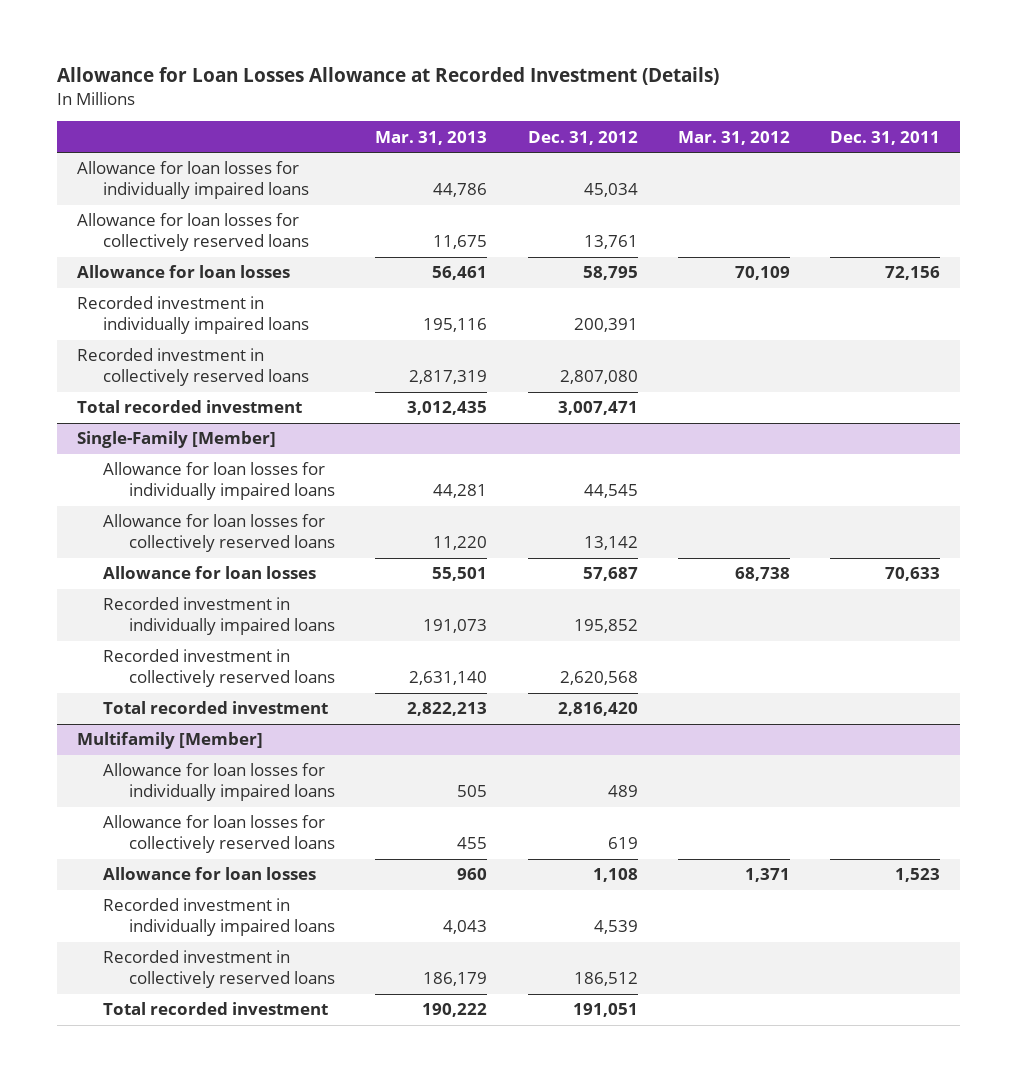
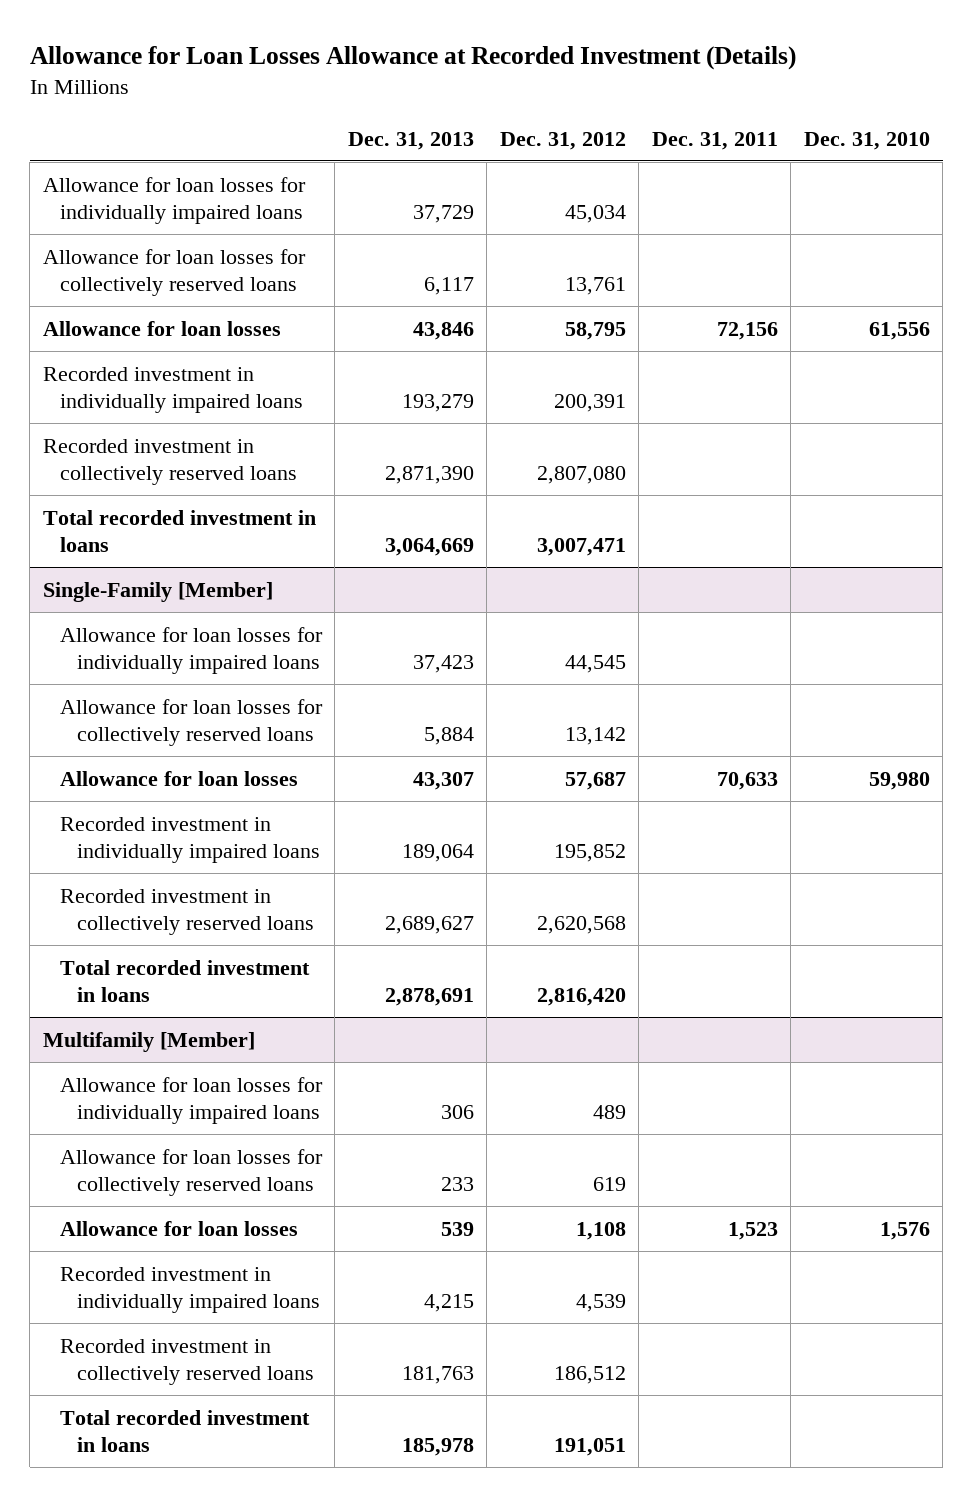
[375,130,488,145] Mar. 31, 2013 -> none
[677,130,790,145] Mar. 31, 2012 -> none
none -> [347,131,474,150] Dec. 31, 2013
none -> [803,131,930,150] Dec. 31, 2010
[76,400,302,414] Total recorded investment -> [42,509,316,552] Total recorded investment in loans
[103,701,329,715] Total recorded investment -> [59,959,310,1002] Total recorded investment in loans
[103,1002,329,1016] Total recorded investment -> [59,1409,310,1452] Total recorded investment in loans

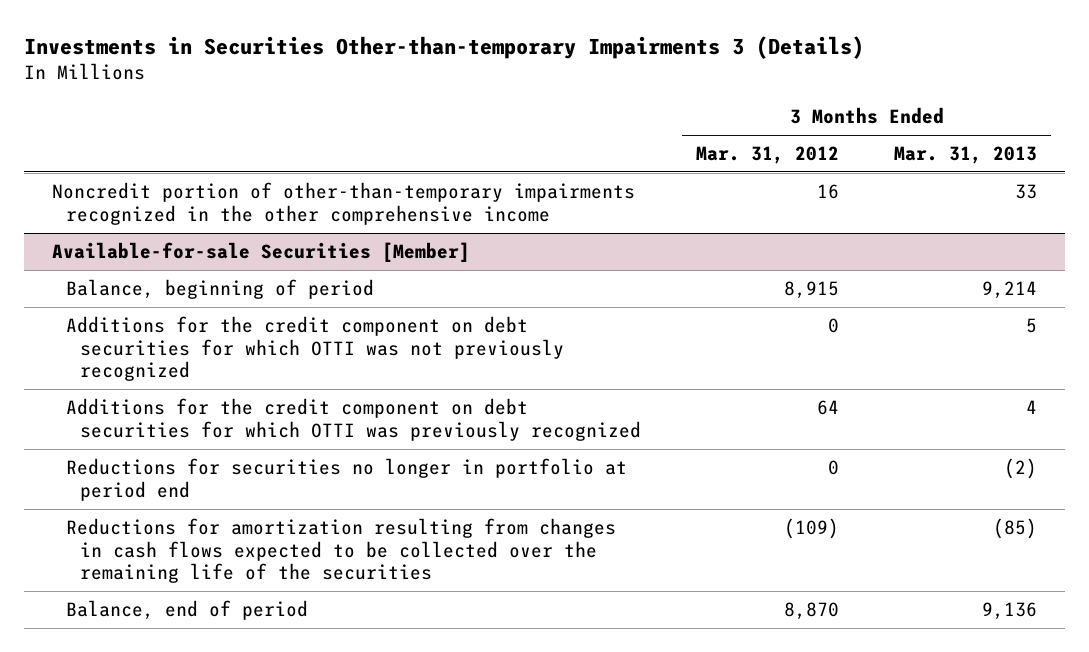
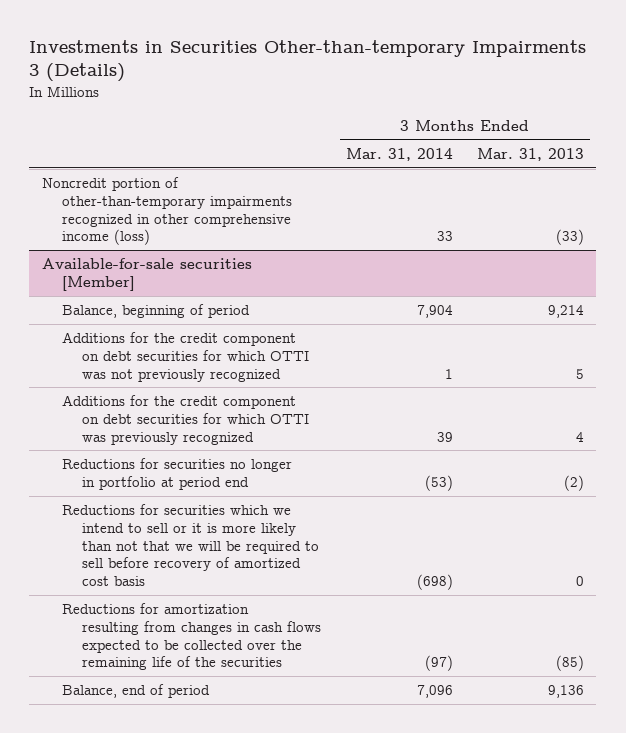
[695,146,839,165] Mar. 31, 2012 -> none
none -> [345,147,453,161] Mar. 31, 2014
[52,182,636,225] Noncredit portion of other-than-temporary impairments recognized in the other comprehensive income -> [41,177,293,246] Noncredit portion of other-than-temporary impairments recognized in other comprehensive income (loss)
[1015,184,1038,200] 33 -> [556,229,585,246] (33)
[52,242,471,263] Available-for-sale Securities [Member] -> [41,258,252,291] Available-for-sale securities [Member]
none -> [62,504,320,587] Reductions for securities which we intend to sell or it is more likely than not that we will be required to sell before recovery of amortized cost basis

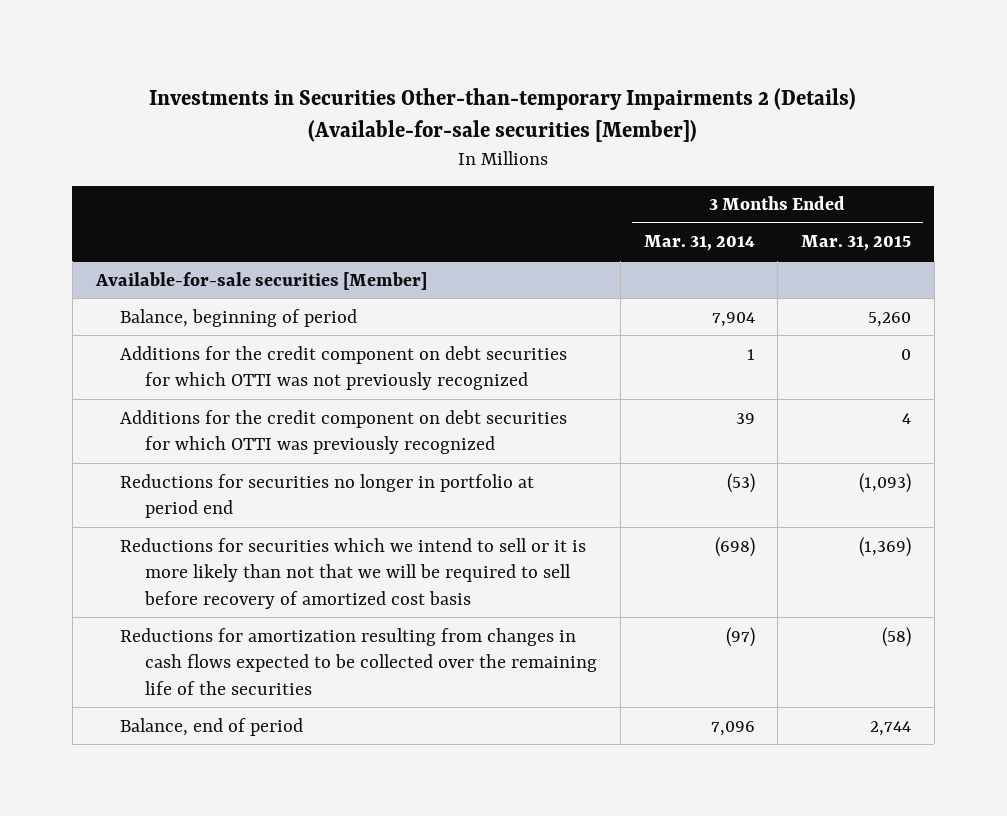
[29,39,587,83] Investments in Securities Other-than-temporary Impairments 3 (Details) -> [149,87,857,142] Investments in Securities Other-than-temporary Impairments 2 (Details) (Available-for-sale securities [Member])
[477,147,585,161] Mar. 31, 2013 -> none
none -> [801,235,912,252] Mar. 31, 2015
[41,177,293,246] Noncredit portion of other-than-temporary impairments recognized in other comprehensive income (loss) -> none

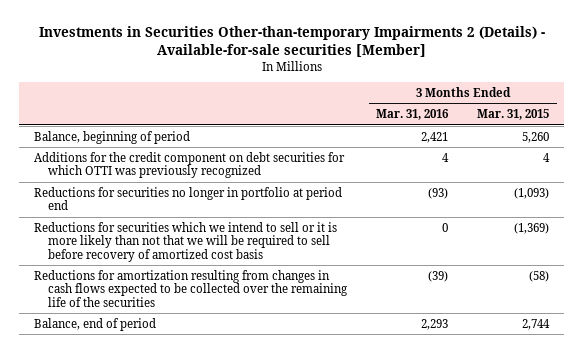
[149,87,857,142] Investments in Securities Other-than-temporary Impairments 2 (Details) (Available-for-sale securities [Member]) -> [38,26,545,58] Investments in Securities Other-than-temporary Impairments 2 (Details) - Available-for-sale securities [Member]
[643,235,755,252] Mar. 31, 2014 -> none
none -> [375,109,449,121] Mar. 31, 2016
[94,271,427,290] Available-for-sale securities [Member] -> none
[120,345,568,391] Additions for the credit component on debt securities for which OTTI was not previously recognized -> none

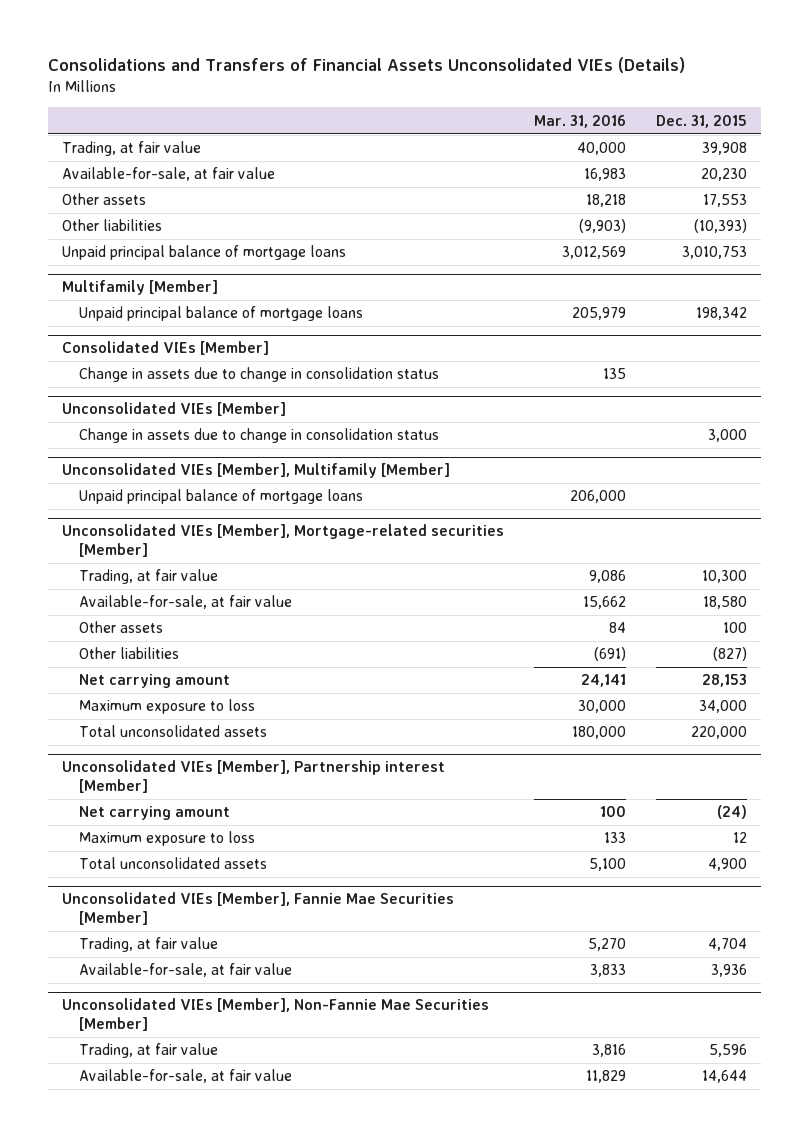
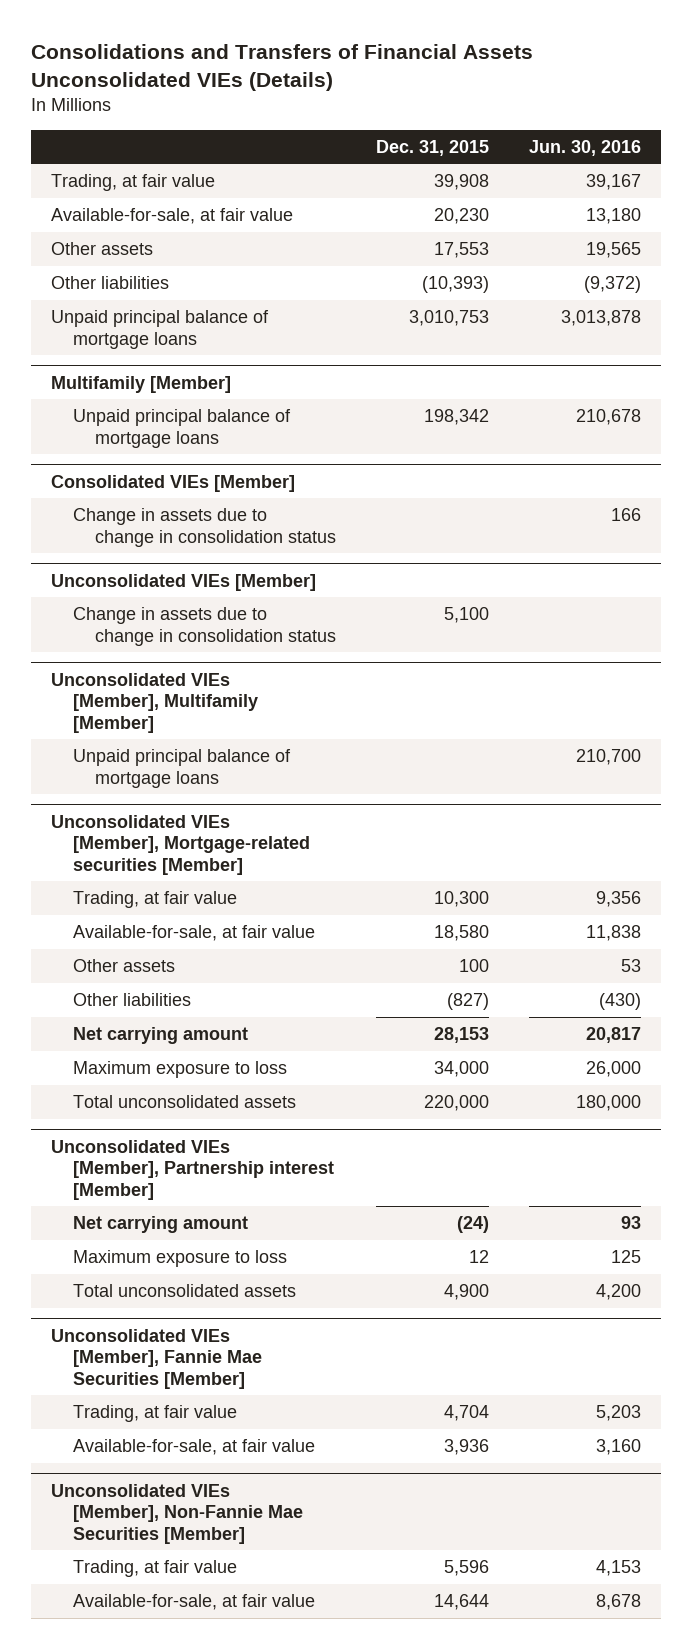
[534,114,627,128] Mar. 31, 2016 -> none
none -> [528,139,641,156] Jun. 30, 2016
[707,429,747,443] 3,000 -> [443,607,489,624] 5,100

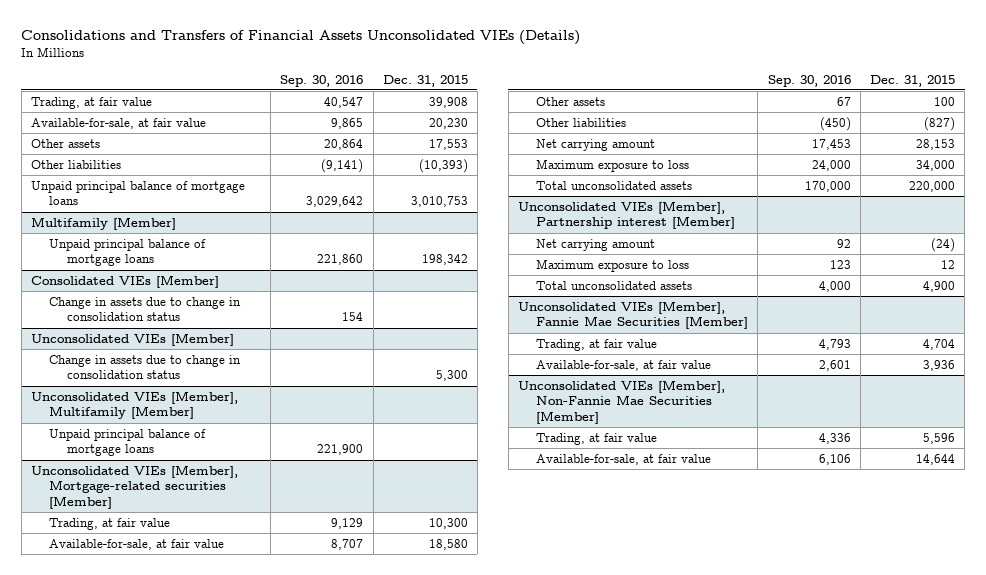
[528,139,641,156] Jun. 30, 2016 -> none
none -> [280,74,364,87] Sep. 30, 2016
[443,607,489,624] 5,100 -> [435,370,468,382] 5,300

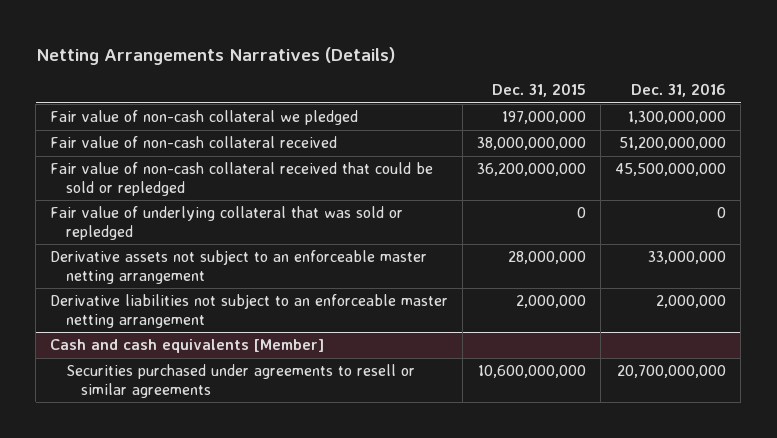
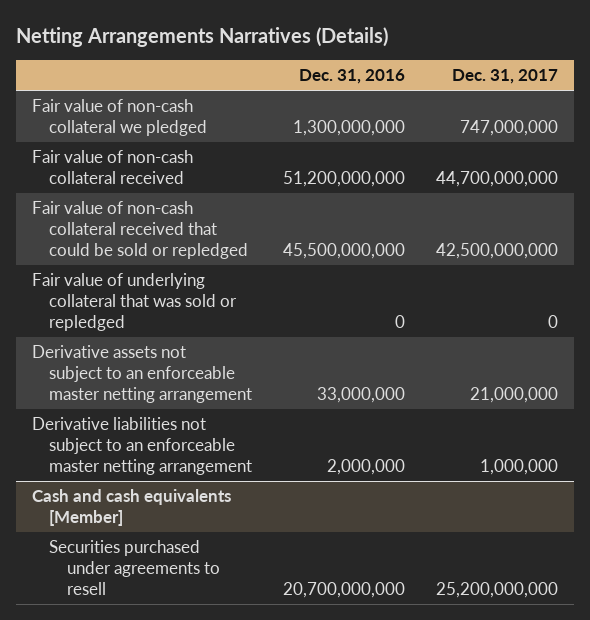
[492,83,587,98] Dec. 31, 2015 -> none
none -> [452,69,559,85] Dec. 31, 2017
[65,364,415,398] Securities purchased under agreements to resell or similar agreements -> [49,540,220,595] Securities purchased under agreements to resell

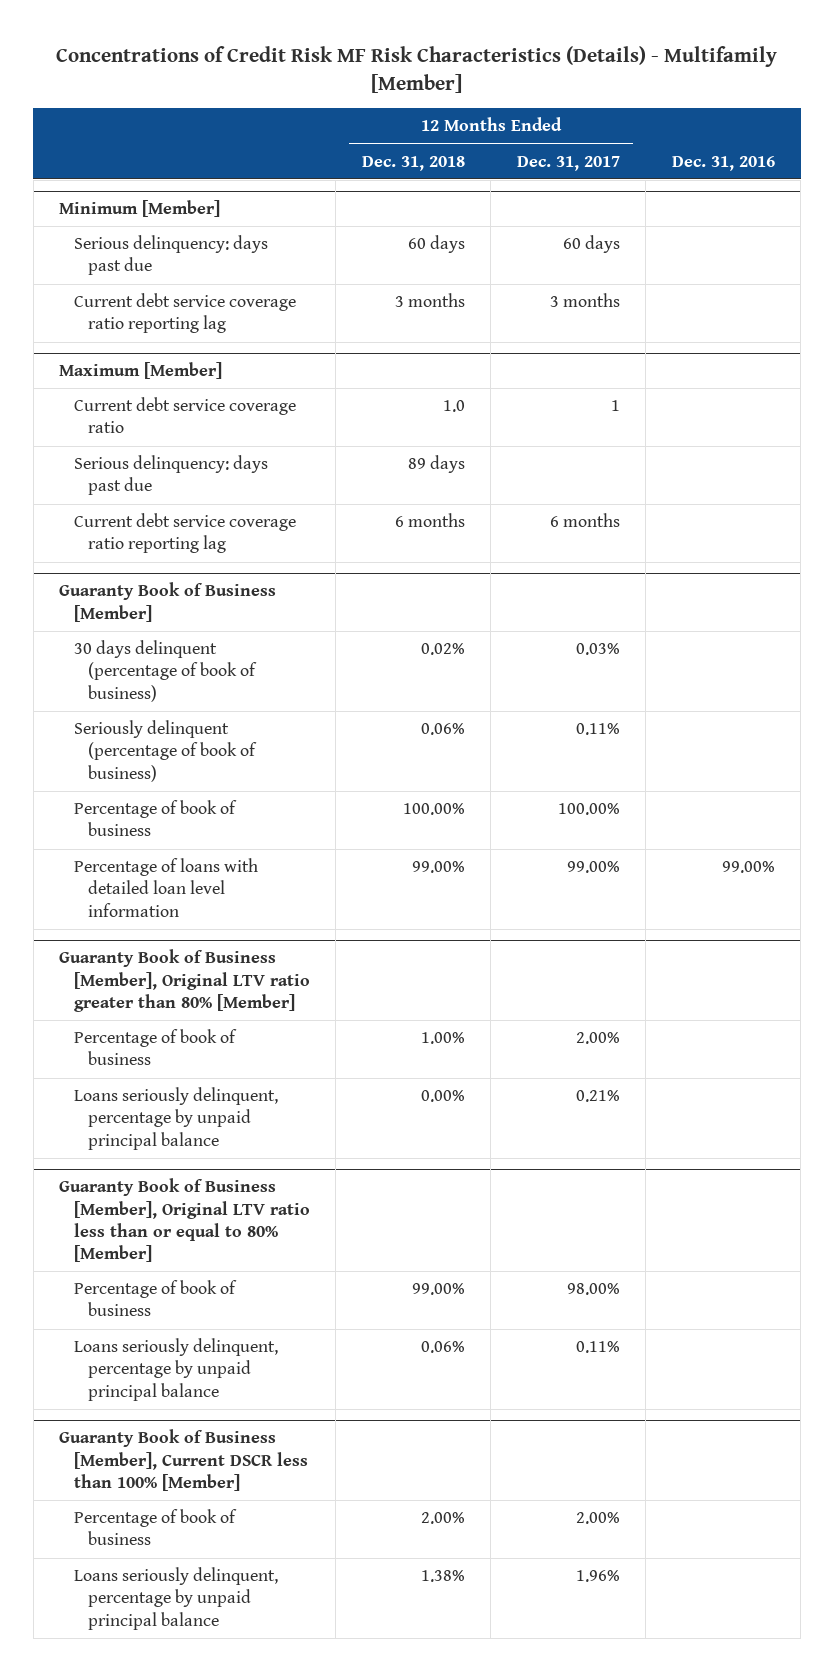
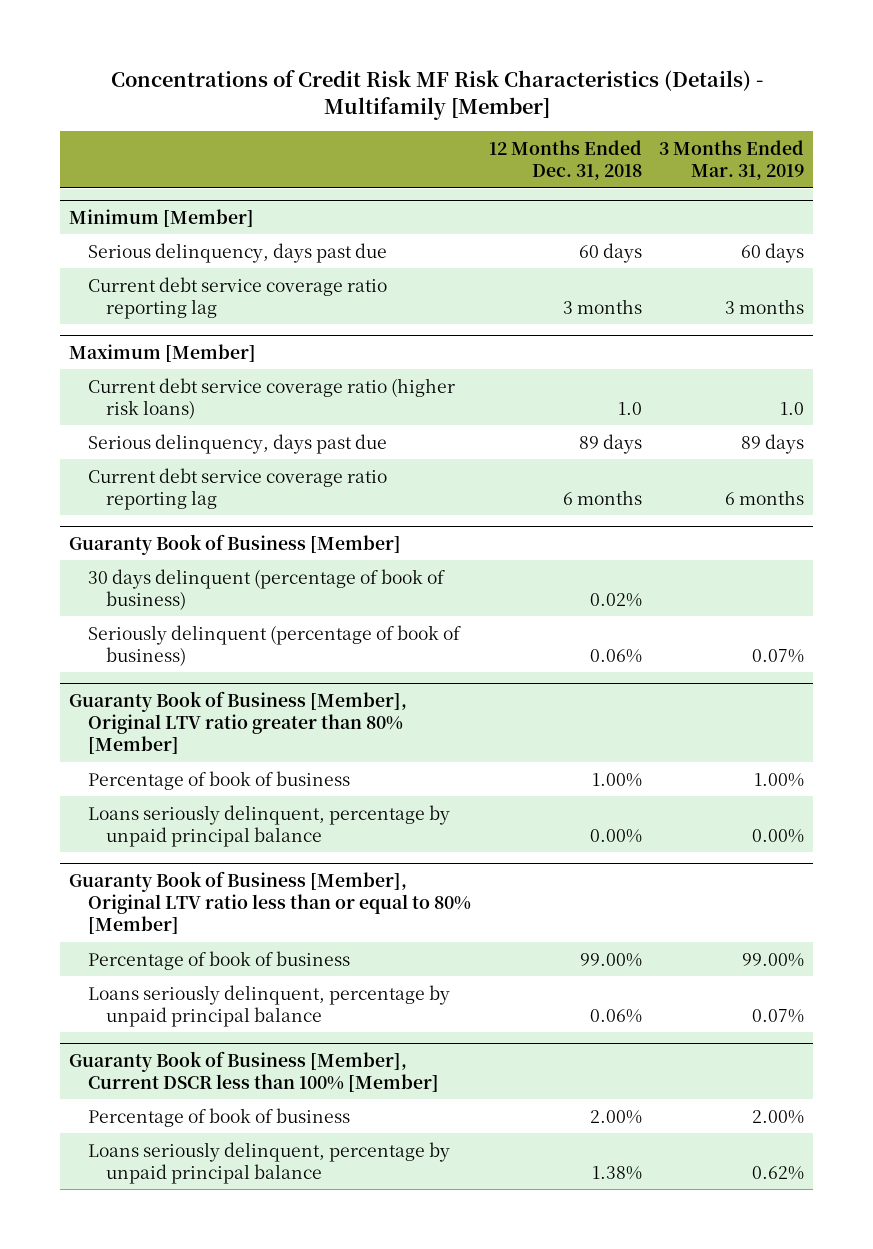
[516,155,620,171] Dec. 31, 2017 -> none
[671,155,775,171] Dec. 31, 2016 -> none
none -> [659,139,805,180] 3 Months Ended Mar. 31, 2019
[73,235,268,276] Serious delinquency: days past due -> [87,242,387,263] Serious delinquency, days past due
[73,397,296,434] Current debt service coverage ratio -> [87,377,455,419] Current debt service coverage ratio (higher risk loans)
[73,455,268,496] Serious delinquency: days past due -> [87,433,387,454] Serious delinquency, days past due
[73,800,237,837] Percentage of book of business -> none
[73,858,258,917] Percentage of loans with detailed loan level information -> none

